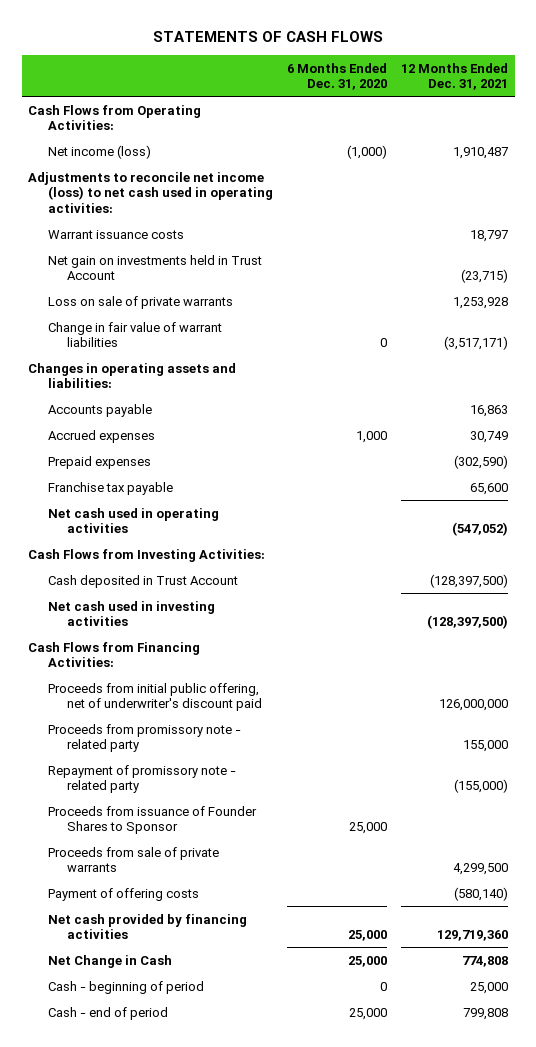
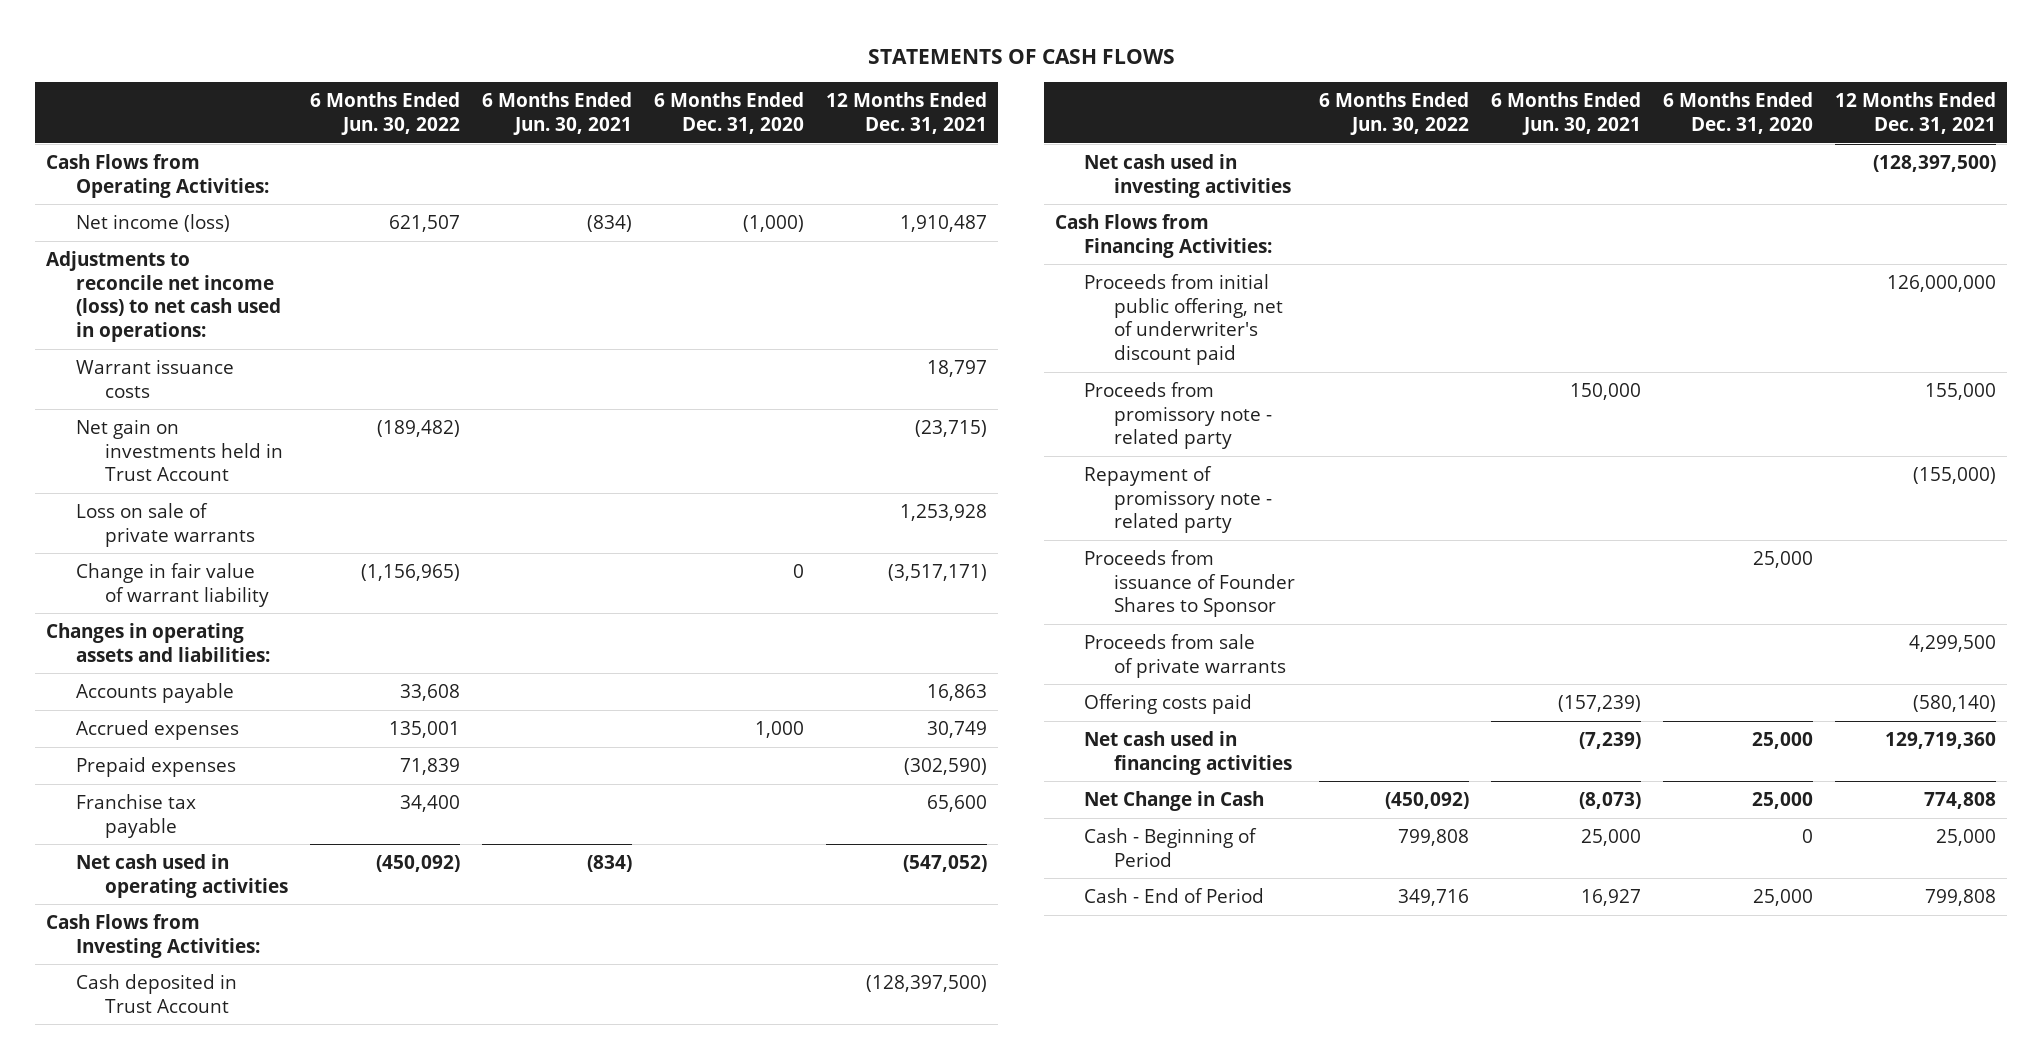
none -> [310,92,461,135] 6 Months Ended Jun. 30, 2022
none -> [482,92,633,135] 6 Months Ended Jun. 30, 2021
[28,171,273,213] Adjustments to reconcile net income (loss) to net cash used in operating activities: -> [46,250,281,343] Adjustments to reconcile net income (loss) to net cash used in operations:
[47,321,222,348] Change in fair value of warrant liabilities -> [75,562,270,607] Change in fair value of warrant liability
[47,887,199,901] Payment of offering costs -> [1084,693,1253,714] Offering costs paid
[47,913,247,940] Net cash provided by financing activities -> [1084,730,1292,775] Net cash used in financing activities
[47,980,204,994] Cash - beginning of period -> [1084,827,1258,867] Cash - Beginning of Period
[47,1006,168,1020] Cash - end of period -> [1084,887,1265,903] Cash - End of Period

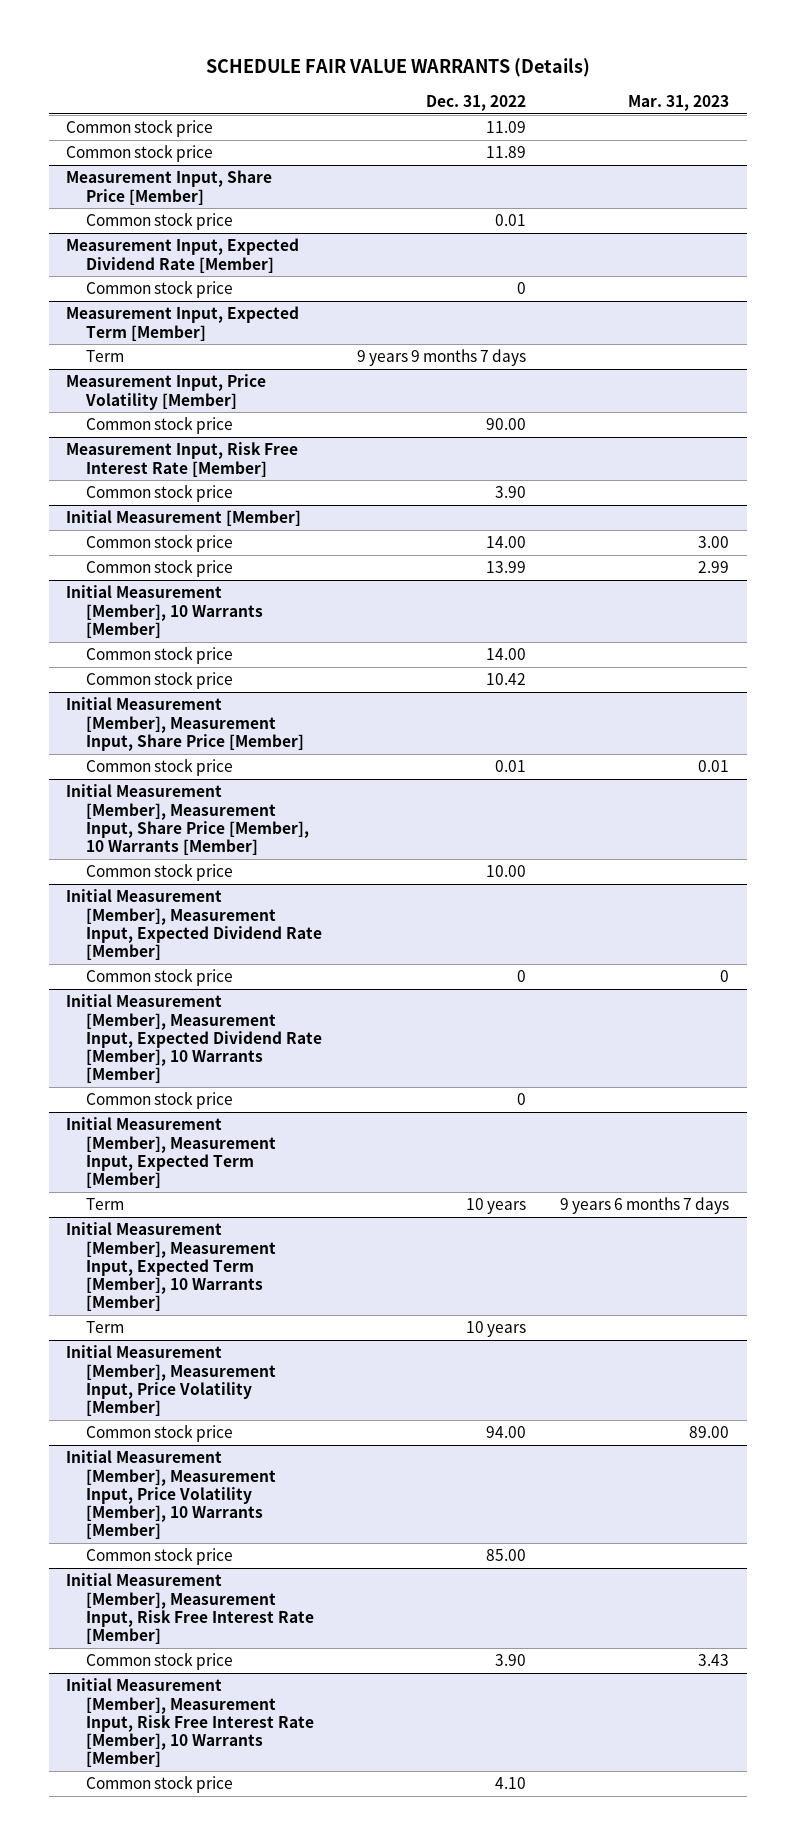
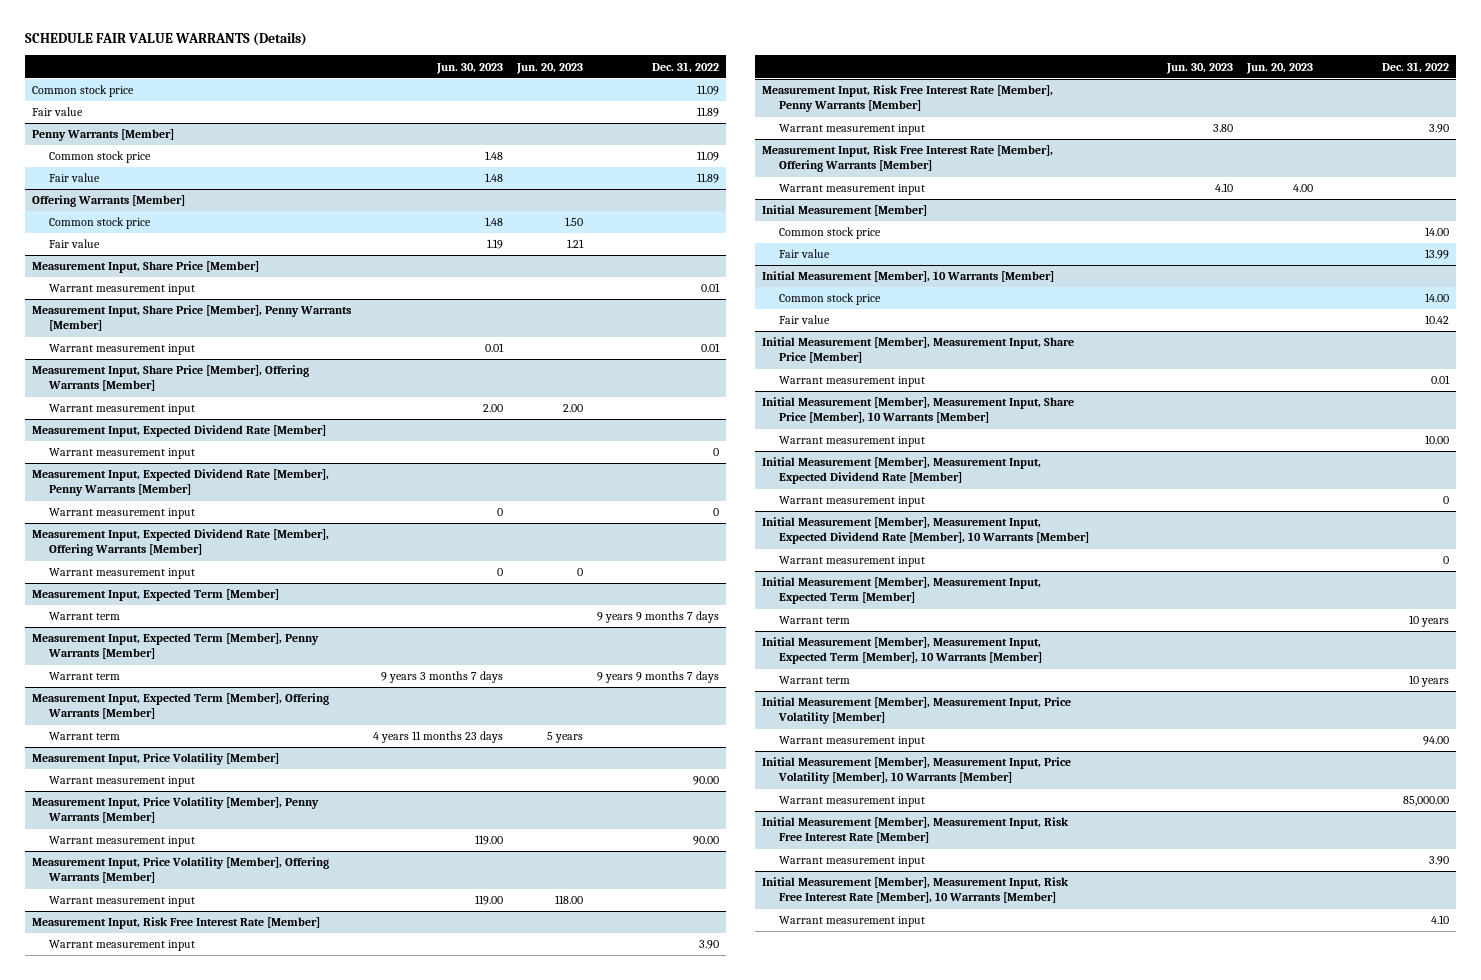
[628,95,730,112] Mar. 31, 2023 -> none
none -> [435,62,503,74] Jun. 30, 2023
none -> [515,62,583,74] Jun. 20, 2023
none -> [31,107,83,117] Fair value
none -> [31,129,174,142] Penny Warrants [Member]
[485,146,526,159] 11.89 -> [696,151,719,162] 11.09
none -> [49,173,101,183] Fair value
none -> [31,195,185,208] Offering Warrants [Member]
none -> [49,217,152,230] Common stock price
none -> [49,239,101,249] Fair value
[85,213,233,231] Common stock price -> [49,284,196,296] Warrant measurement input
none -> [31,305,351,332] Measurement Input, Share Price [Member], Penny Warrants [Member]
none -> [49,344,196,356] Warrant measurement input
none -> [31,365,309,392] Measurement Input, Share Price [Member], Offering Warrants [Member]
none -> [49,404,196,416] Warrant measurement input
[85,281,233,299] Common stock price -> [49,448,196,460] Warrant measurement input
none -> [31,469,329,497] Measurement Input, Expected Dividend Rate [Member], Penny Warrants [Member]
none -> [49,508,196,520] Warrant measurement input
none -> [31,529,329,557] Measurement Input, Expected Dividend Rate [Member], Offering Warrants [Member]
none -> [49,568,196,580] Warrant measurement input
[85,350,124,363] Term -> [49,612,121,621] Warrant term
none -> [31,633,319,660] Measurement Input, Expected Term [Member], Penny Warrants [Member]
none -> [49,672,121,681] Warrant term
none -> [31,693,329,720] Measurement Input, Expected Term [Member], Offering Warrants [Member]
none -> [49,732,121,741] Warrant term
[85,417,233,435] Common stock price -> [49,776,196,788] Warrant measurement input
none -> [31,797,319,824] Measurement Input, Price Volatility [Member], Penny Warrants [Member]
none -> [49,836,196,848] Warrant measurement input
none -> [31,857,329,884] Measurement Input, Price Volatility [Member], Offering Warrants [Member]
none -> [49,896,196,908] Warrant measurement input
[85,485,233,503] Common stock price -> [49,940,196,952] Warrant measurement input
none -> [762,85,1054,113] Measurement Input, Risk Free Interest Rate [Member], Penny Warrants [Member]
none -> [779,124,926,136] Warrant measurement input
none -> [762,145,1054,173] Measurement Input, Risk Free Interest Rate [Member], Offering Warrants [Member]
none -> [779,184,926,196] Warrant measurement input
[85,560,233,578] Common stock price -> [779,249,831,259] Fair value
[85,672,233,690] Common stock price -> [779,315,831,325] Fair value
[85,759,233,777] Common stock price -> [779,376,926,388] Warrant measurement input
[85,864,233,882] Common stock price -> [779,436,926,448] Warrant measurement input
[85,969,233,987] Common stock price -> [779,496,926,508] Warrant measurement input
[85,1092,233,1110] Common stock price -> [779,556,926,568] Warrant measurement input
[85,1198,124,1211] Term -> [779,616,851,625] Warrant term
[85,1321,124,1334] Term -> [779,676,851,685] Warrant term
[85,1425,233,1443] Common stock price -> [779,736,926,748] Warrant measurement input
[85,1548,233,1566] Common stock price -> none
none -> [779,796,926,808] Warrant measurement input
[85,1653,233,1671] Common stock price -> [779,856,926,868] Warrant measurement input
[85,1776,233,1794] Common stock price -> [779,916,926,928] Warrant measurement input

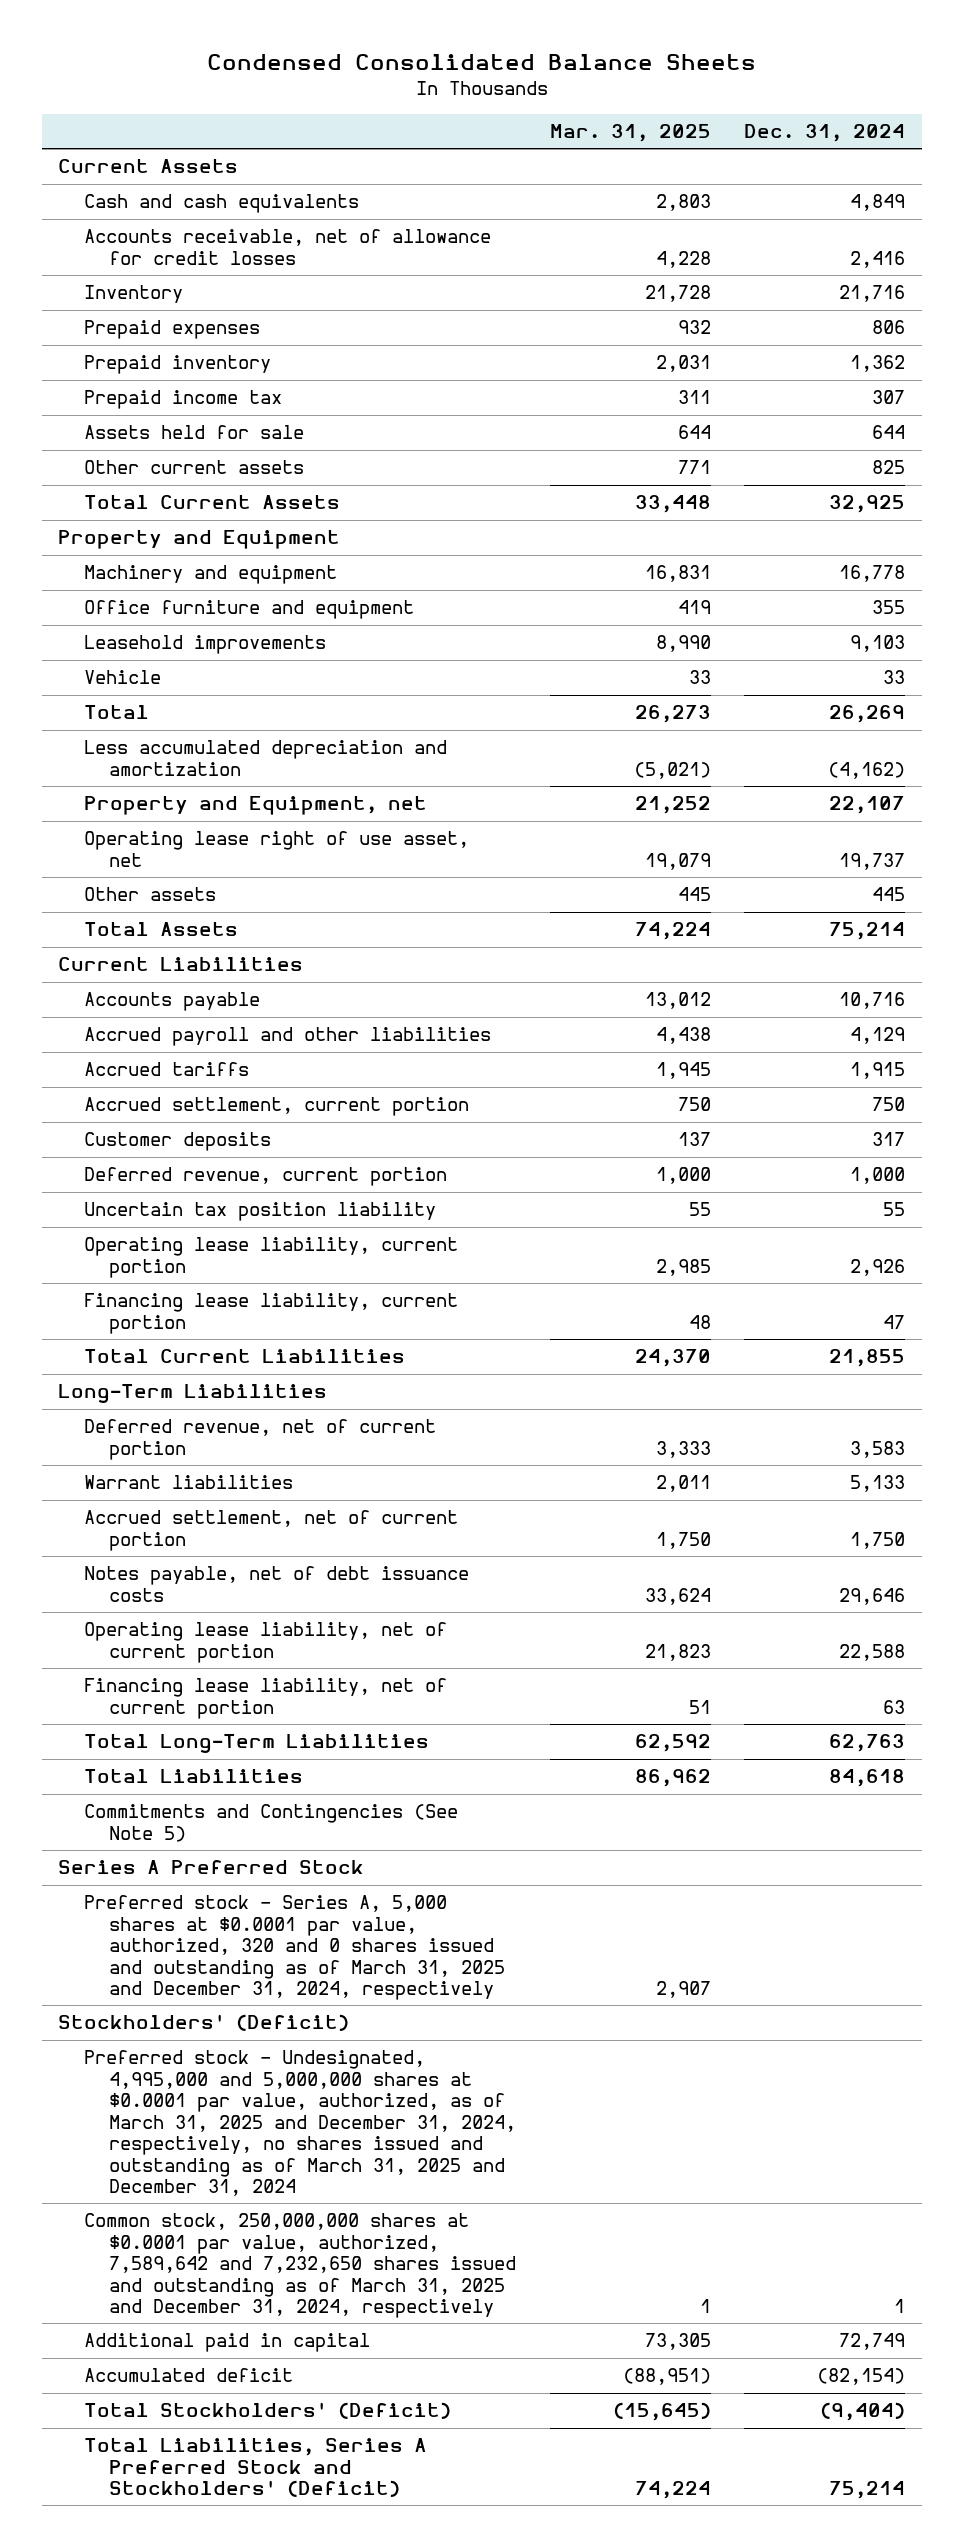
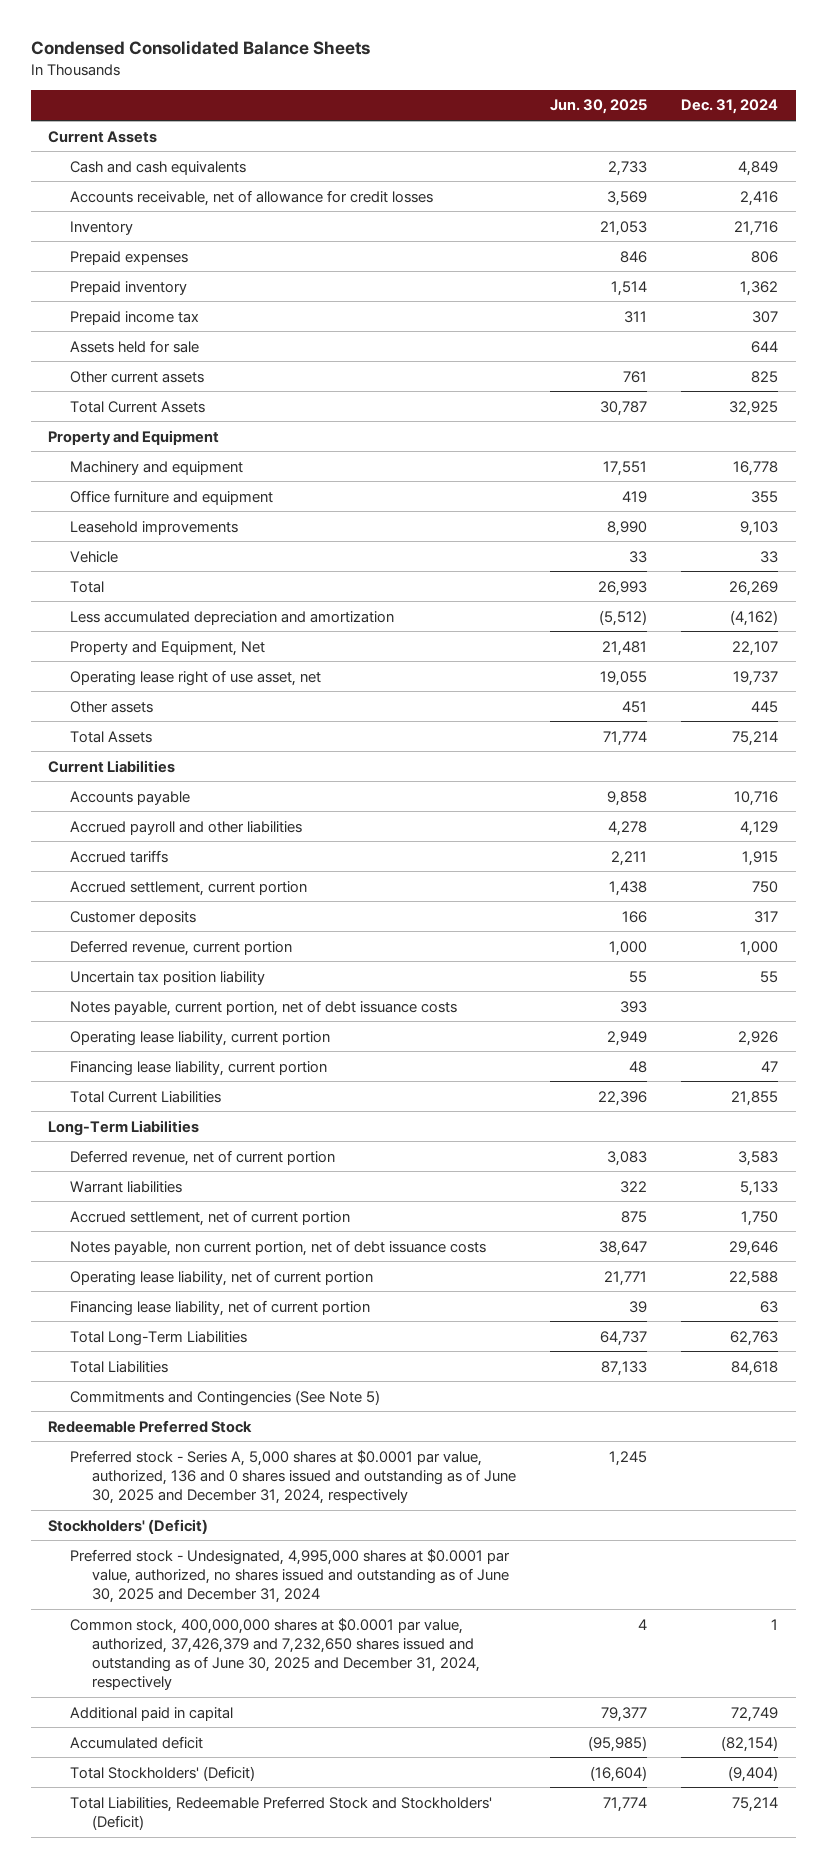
[549,124,711,143] Mar. 31, 2025 -> none
none -> [550,99,648,115] Jun. 30, 2025
[83,796,427,816] Property and Equipment, net -> [70,640,266,656] Property and Equipment, Net
none -> [70,999,458,1016] Notes payable, current portion, net of debt issuance costs
[83,1566,469,1602] Notes payable, net of debt issuance costs -> [70,1239,487,1256] Notes payable, non current portion, net of debt issuance costs
[58,1860,365,1875] Series A Preferred Stock -> [47,1419,252,1433] Redeemable Preferred Stock
[83,1895,505,2001] Preferred stock - Series A, 5,000 shares at $0.0001 par value, authorized, 320 and 0 shares issued and outstanding as of March 31, 2025 and December 31, 2024, respectively -> [70,1449,517,1505] Preferred stock - Series A, 5,000 shares at $0.0001 par value, authorized, 136 and 0 shares issued and outstanding as of June 30, 2025 and December 31, 2024, respectively
[83,2050,516,2197] Preferred stock - Undesignated, 4,995,000 and 5,000,000 shares at $0.0001 par value, authorized, as of March 31, 2025 and December 31, 2024, respectively, no shares issued and outstanding as of March 31, 2025 and December 31, 2024 -> [70,1548,511,1604] Preferred stock - Undesignated, 4,995,000 shares at $0.0001 par value, authorized, no shares issued and outstanding as of June 30, 2025 and December 31, 2024
[83,2213,516,2319] Common stock, 250,000,000 shares at $0.0001 par value, authorized, 7,589,642 and 7,232,650 shares issued and outstanding as of March 31, 2025 and December 31, 2024, respectively -> [70,1617,481,1691] Common stock, 400,000,000 shares at $0.0001 par value, authorized, 37,426,379 and 7,232,650 shares issued and outstanding as of June 30, 2025 and December 31, 2024, respectively
[83,2438,427,2498] Total Liabilities, Series A Preferred Stock and Stockholders' (Deficit) -> [70,1795,493,1830] Total Liabilities, Redeemable Preferred Stock and Stockholders' (Deficit)

